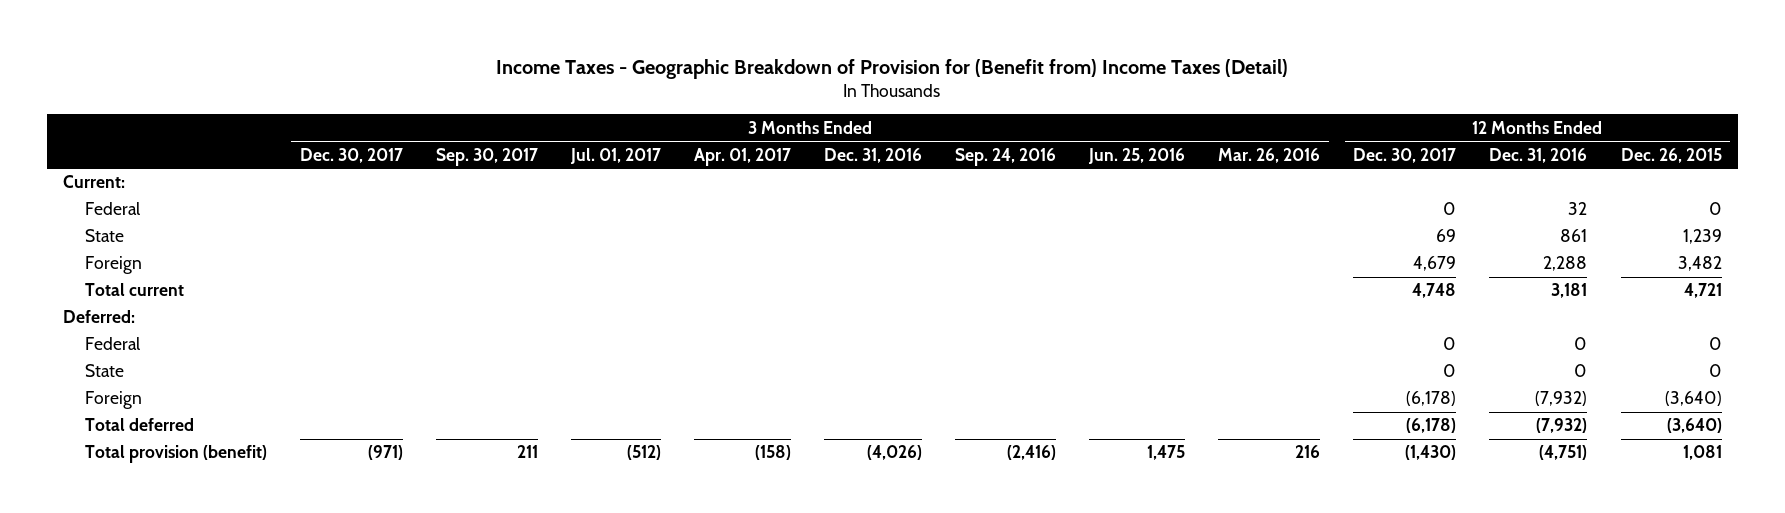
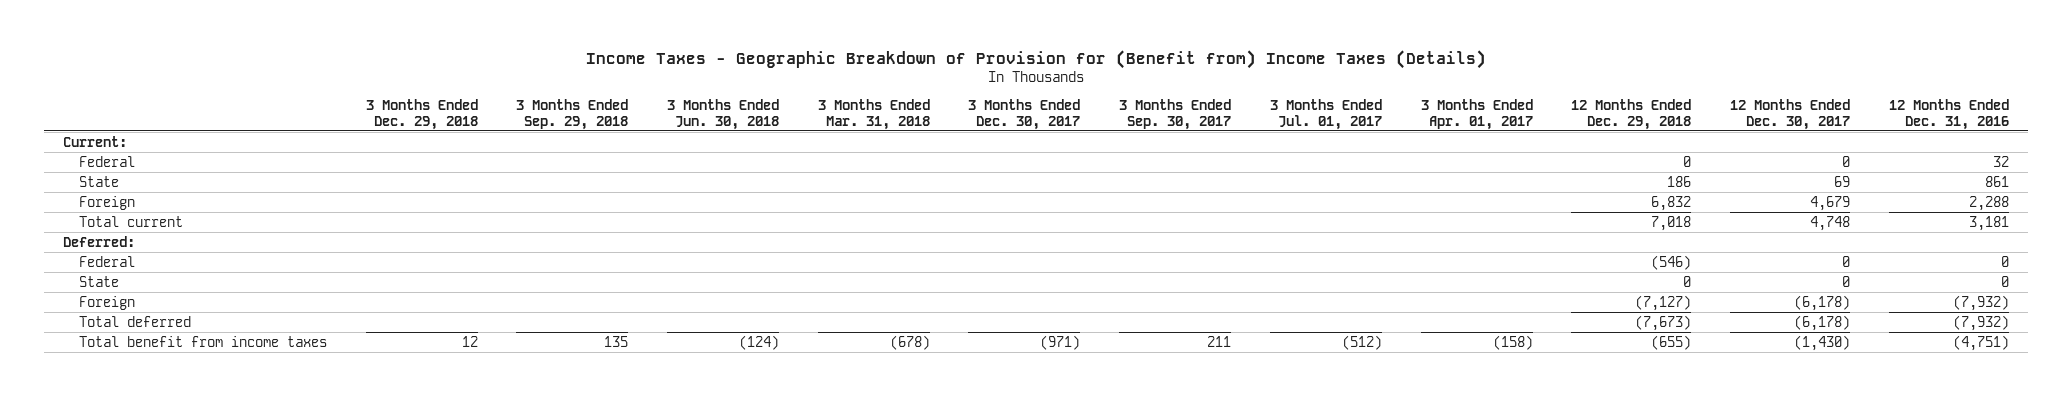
[496,58,1289,79] Income Taxes - Geographic Breakdown of Provision for (Benefit from) Income Taxes (Detail) -> [586,50,1487,70] Income Taxes - Geographic Breakdown of Provision for (Benefit from) Income Taxes (Details)
[823,147,922,163] Dec. 31, 2016 -> none
[955,147,1057,166] Sep. 24, 2016 -> none
[1088,147,1186,164] Jun. 25, 2016 -> none
[1218,147,1321,163] Mar. 26, 2016 -> none
[1620,147,1722,163] Dec. 26, 2015 -> none
none -> [365,99,478,130] 3 Months Ended Dec. 29, 2018
none -> [516,99,629,130] 3 Months Ended Sep. 29, 2018
none -> [667,99,780,130] 3 Months Ended Jun. 30, 2018
none -> [817,99,930,130] 3 Months Ended Mar. 31, 2018
none -> [1571,99,1692,130] 12 Months Ended Dec. 29, 2018
[84,445,267,464] Total provision (benefit) -> [78,335,327,347] Total benefit from income taxes

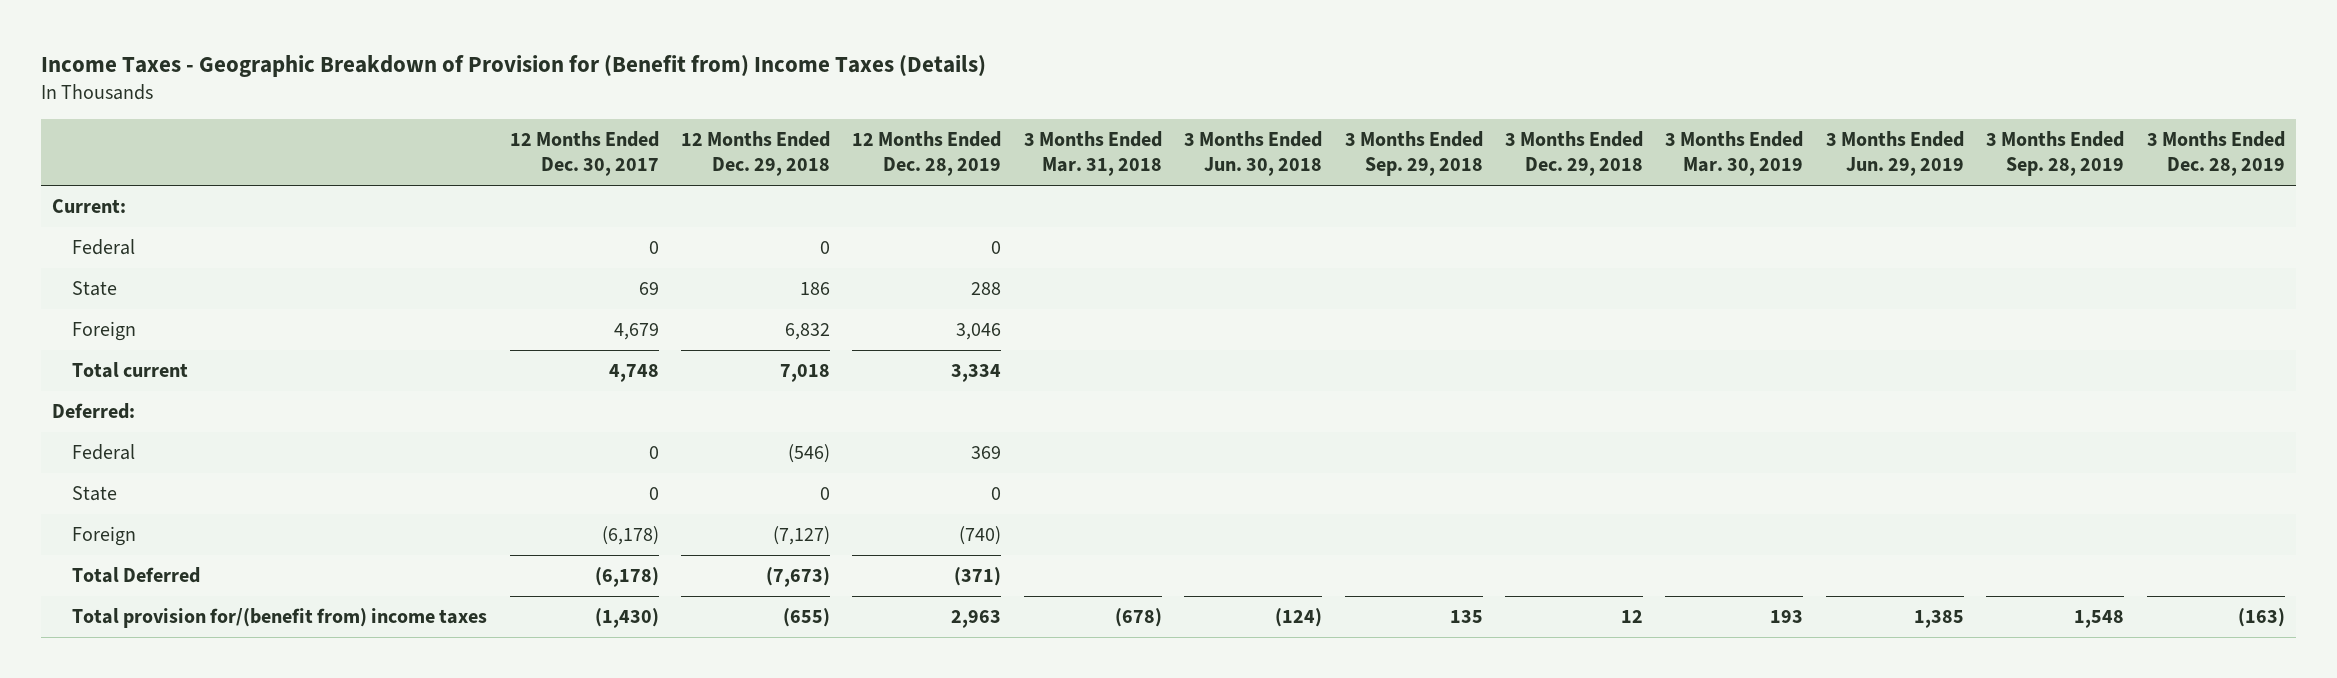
[968,99,1081,130] 3 Months Ended Dec. 30, 2017 -> none
[1119,99,1232,130] 3 Months Ended Sep. 30, 2017 -> none
[1269,99,1382,130] 3 Months Ended Jul. 01, 2017 -> none
[1420,99,1533,130] 3 Months Ended Apr. 01, 2017 -> none
[1888,99,2009,130] 12 Months Ended Dec. 31, 2016 -> none
none -> [852,131,1002,177] 12 Months Ended Dec. 28, 2019
none -> [1665,131,1804,177] 3 Months Ended Mar. 30, 2019
none -> [1825,131,1964,177] 3 Months Ended Jun. 29, 2019
none -> [1986,131,2125,177] 3 Months Ended Sep. 28, 2019
none -> [2146,131,2285,177] 3 Months Ended Dec. 28, 2019
[78,315,191,327] Total deferred -> [72,567,201,584] Total Deferred
[78,335,327,347] Total benefit from income taxes -> [72,608,488,629] Total provision for/(benefit from) income taxes

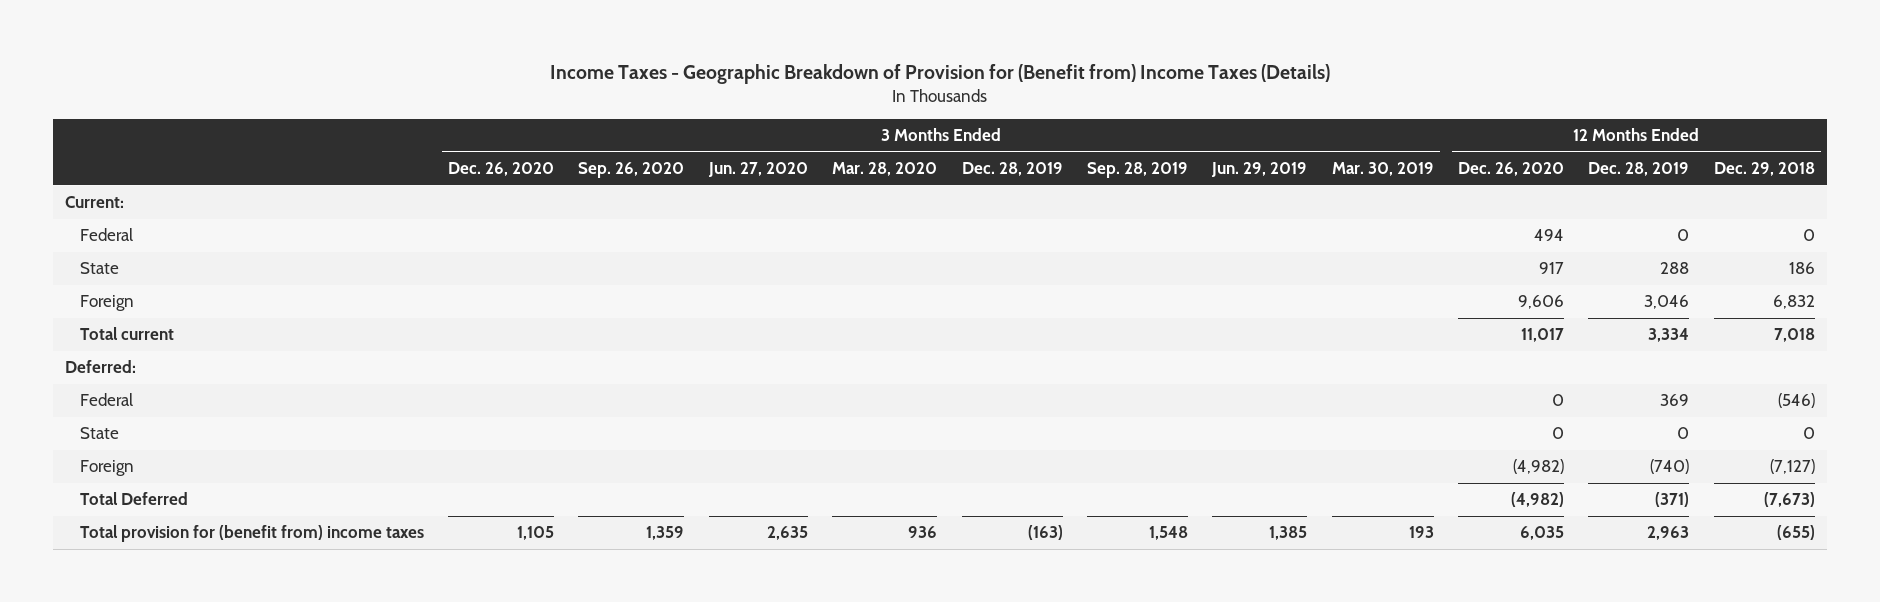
[509,131,659,177] 12 Months Ended Dec. 30, 2017 -> none
[1023,131,1162,177] 3 Months Ended Mar. 31, 2018 -> none
[1184,131,1323,177] 3 Months Ended Jun. 30, 2018 -> none
[1344,131,1483,177] 3 Months Ended Sep. 29, 2018 -> none
[1505,131,1644,177] 3 Months Ended Dec. 29, 2018 -> none
none -> [448,162,555,177] Dec. 26, 2020
none -> [578,162,685,179] Sep. 26, 2020
none -> [707,162,808,178] Jun. 27, 2020
none -> [832,162,938,177] Mar. 28, 2020
none -> [1458,162,1565,177] Dec. 26, 2020
[72,608,488,629] Total provision for/(benefit from) income taxes -> [79,525,424,543] Total provision for (benefit from) income taxes

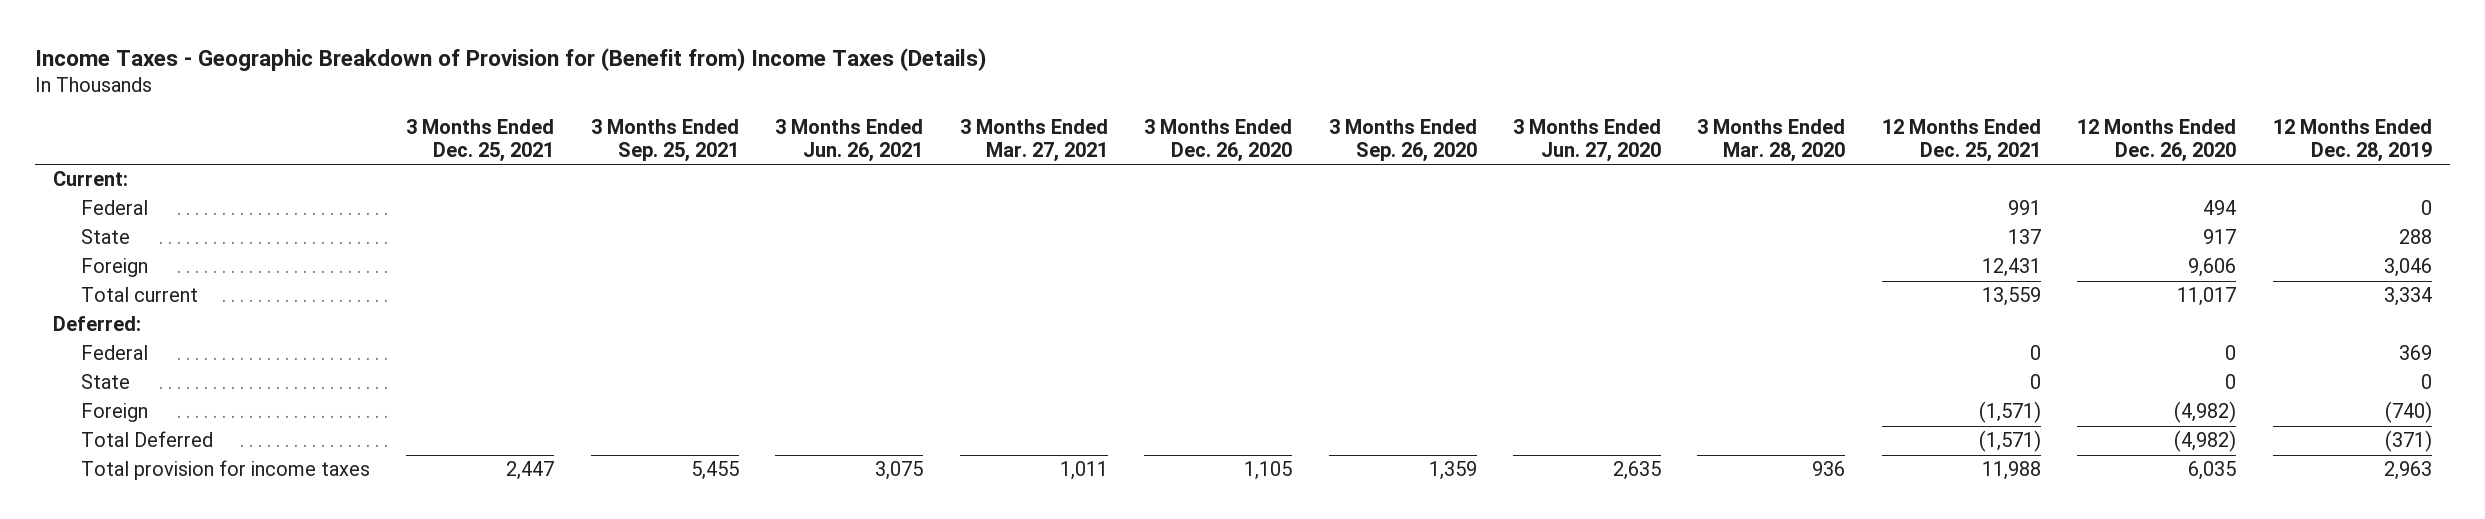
[961,162,1063,177] Dec. 28, 2019 -> none
[1086,162,1188,179] Sep. 28, 2019 -> none
[1211,162,1308,178] Jun. 29, 2019 -> none
[1331,162,1434,177] Mar. 30, 2019 -> none
[1713,162,1815,177] Dec. 29, 2018 -> none
none -> [406,118,555,162] 3 Months Ended Dec. 25, 2021
none -> [590,118,739,162] 3 Months Ended Sep. 25, 2021
none -> [775,118,924,162] 3 Months Ended Jun. 26, 2021
none -> [959,118,1108,162] 3 Months Ended Mar. 27, 2021
none -> [1881,118,2041,162] 12 Months Ended Dec. 25, 2021
[79,525,424,543] Total provision for (benefit from) income taxes -> [80,460,370,481] Total provision for income taxes

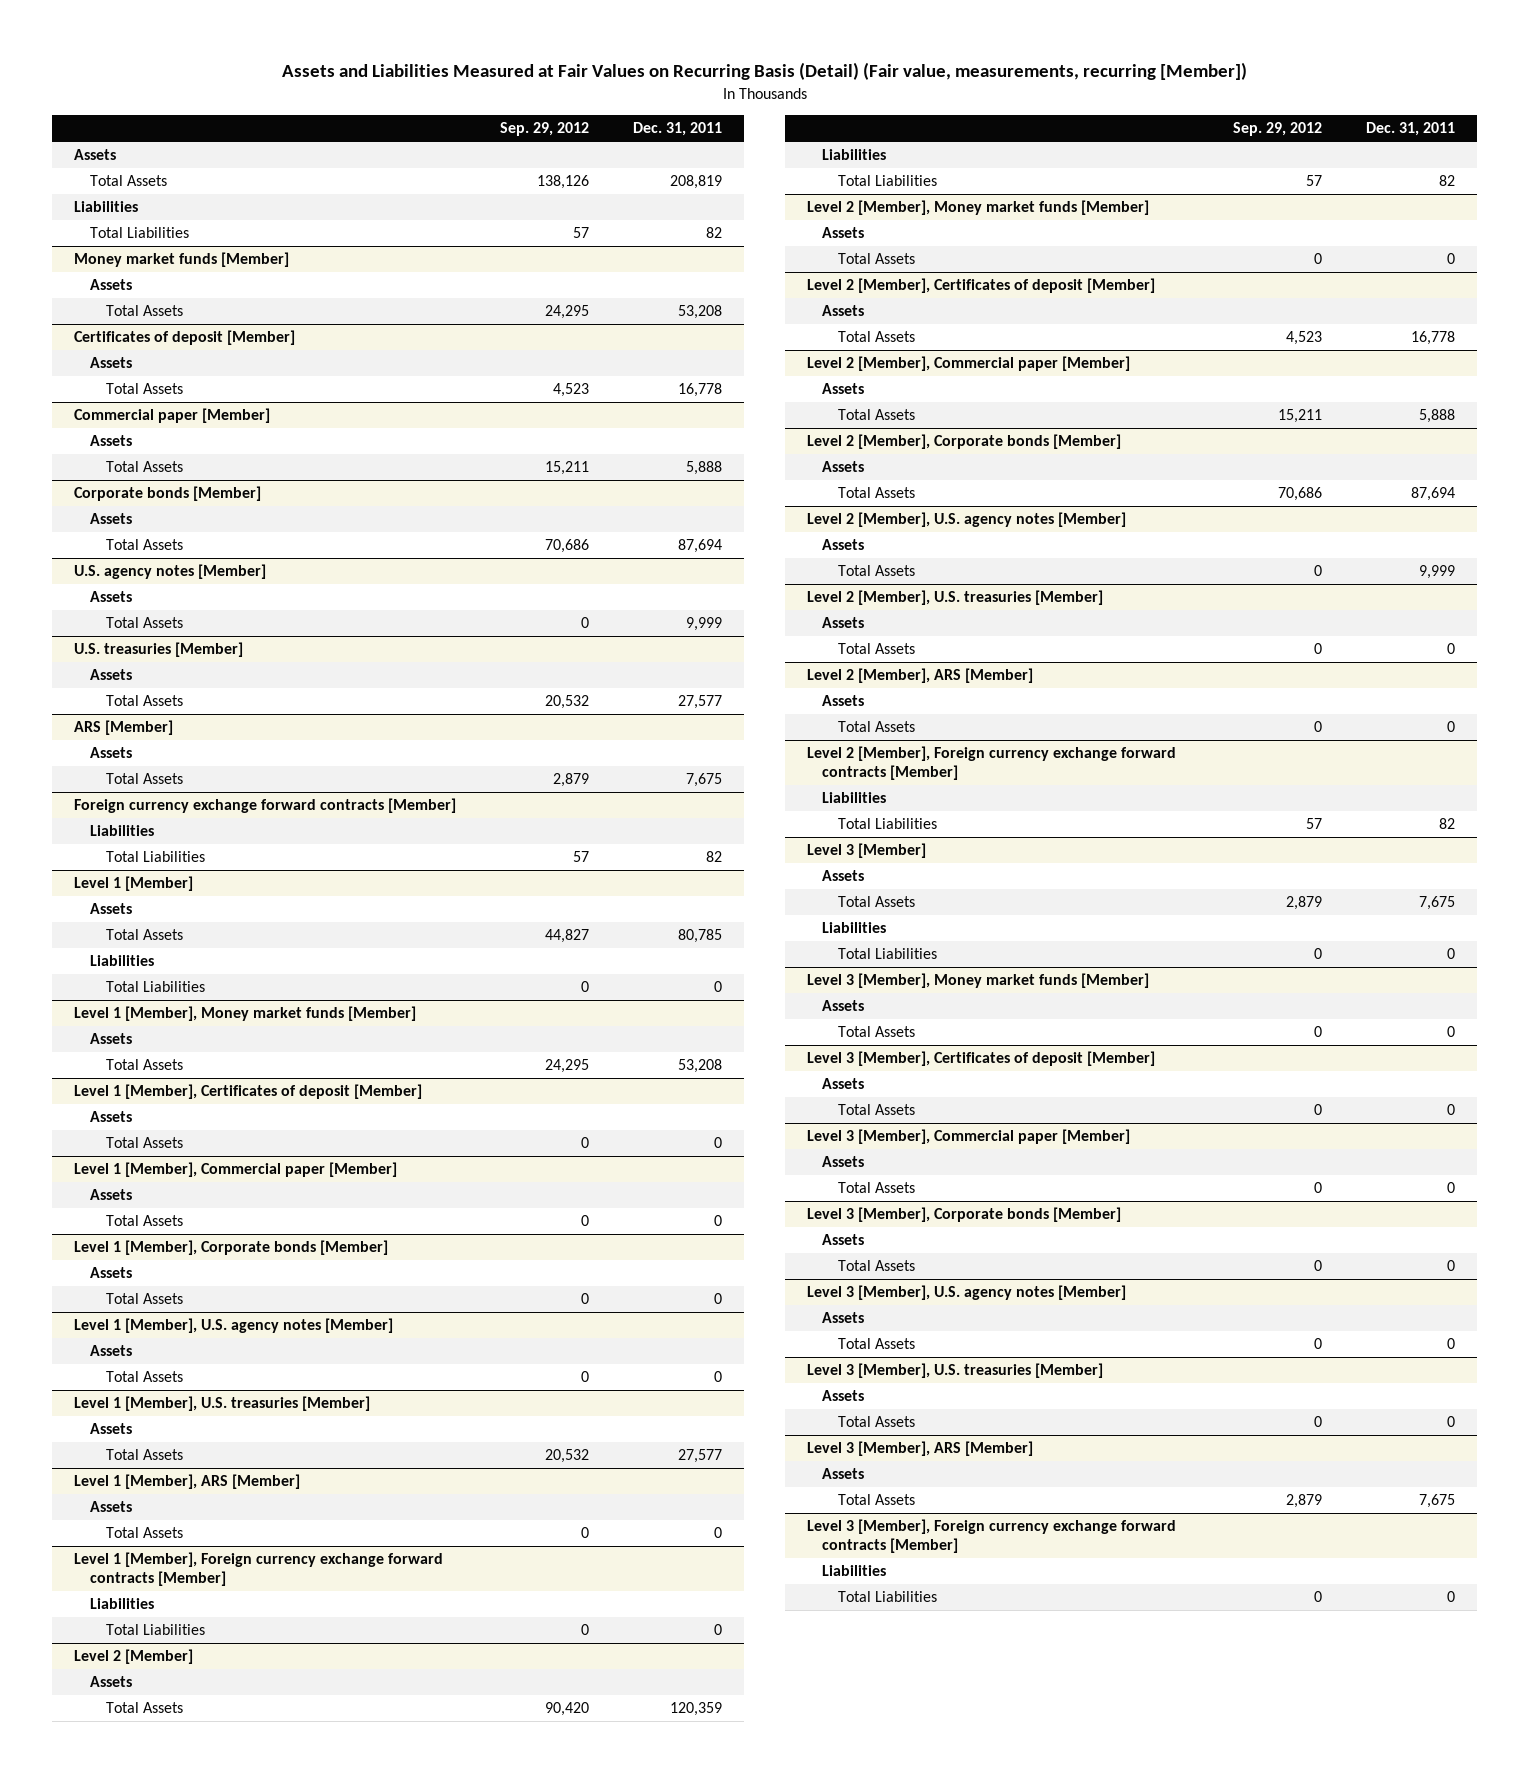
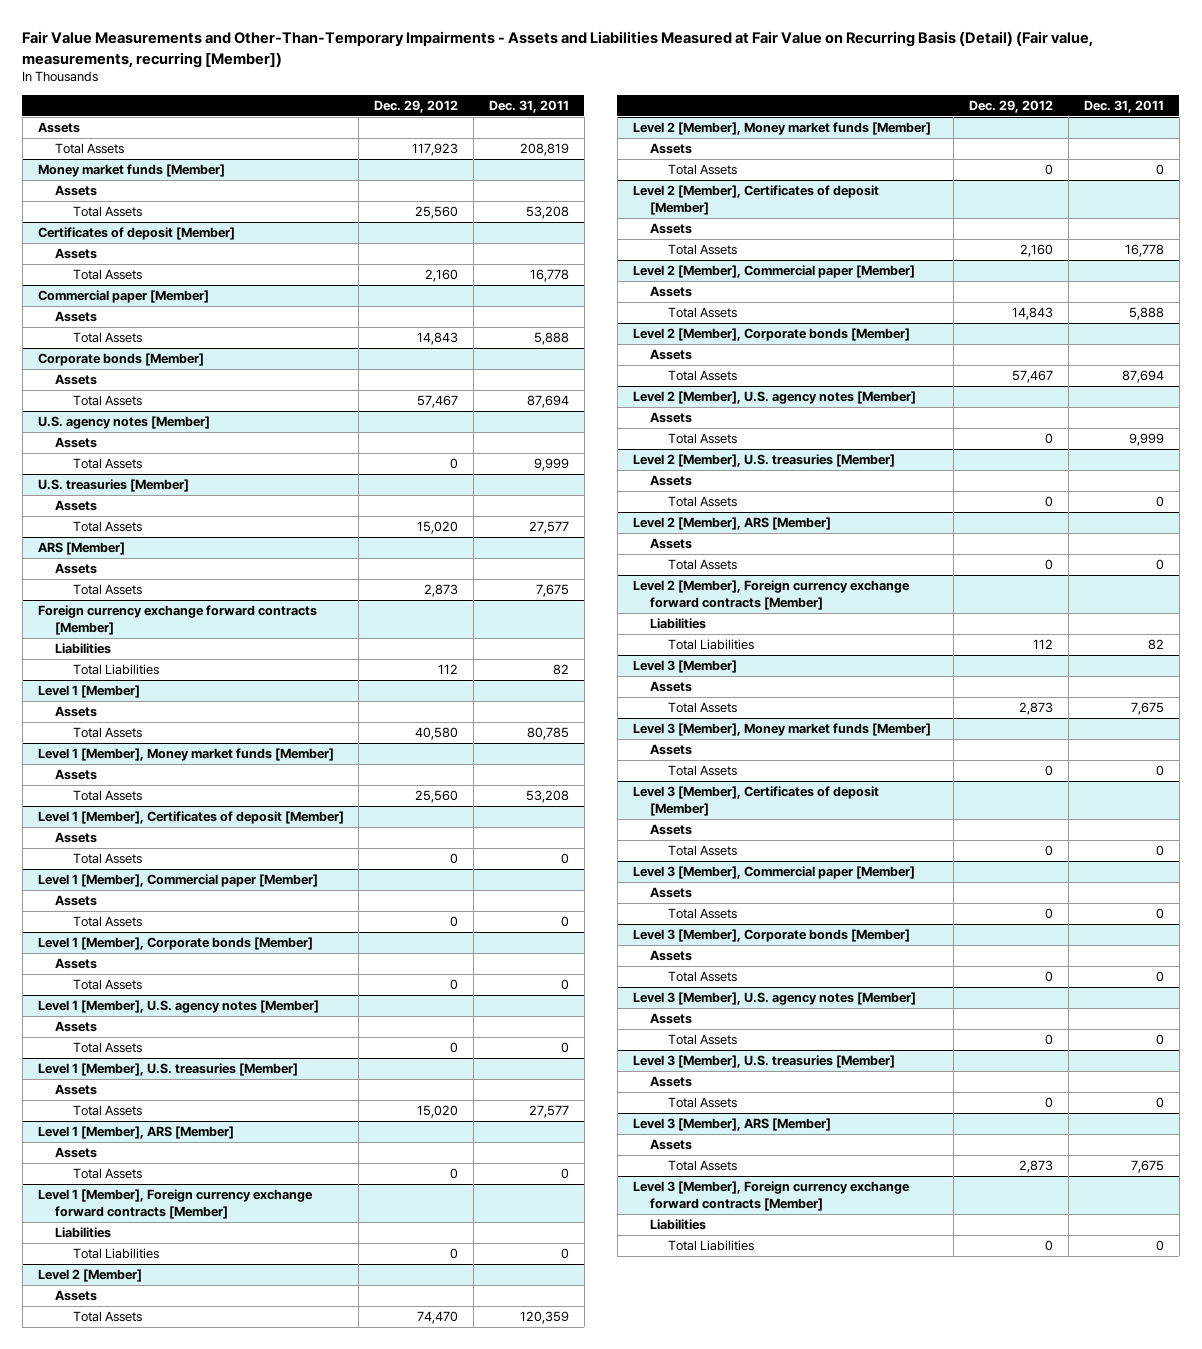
[281,62,1247,81] Assets and Liabilities Measured at Fair Values on Recurring Basis (Detail) (Fair value, measurements, recurring [Member]) -> [22,30,1094,68] Fair Value Measurements and Other-Than-Temporary Impairments - Assets and Liabilities Measured at Fair Value on Recurring Basis (Detail) (Fair value, measurements, recurring [Member])
[500,122,590,137] Sep. 29, 2012 -> none
none -> [374,99,459,113] Dec. 29, 2012
[74,201,139,213] Liabilities -> none
[89,227,189,239] Total Liabilities -> none
[89,955,154,967] Liabilities -> none
[105,981,205,993] Total Liabilities -> none
[822,149,887,161] Liabilities -> none
[838,175,938,187] Total Liabilities -> none
[822,922,887,934] Liabilities -> none
[838,948,938,960] Total Liabilities -> none

